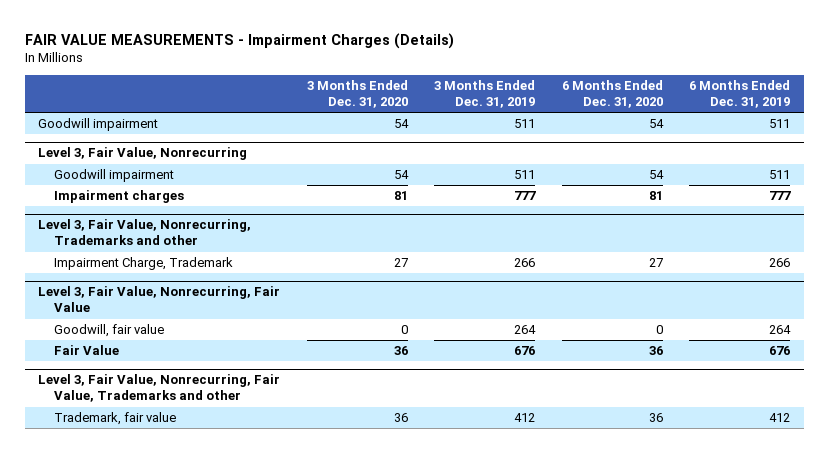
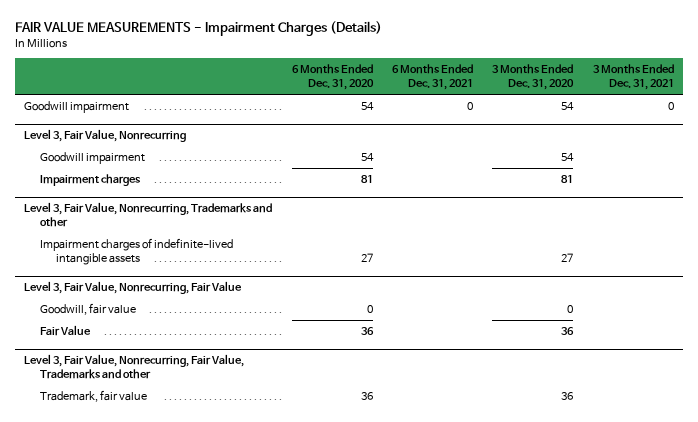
[434,79,536,108] 3 Months Ended Dec. 31, 2019 -> none
[689,79,791,108] 6 Months Ended Dec. 31, 2019 -> none
none -> [392,64,474,91] 6 Months Ended Dec. 31, 2021
none -> [592,64,674,91] 3 Months Ended Dec. 31, 2021
[54,257,234,271] Impairment Charge, Trademark -> [40,238,234,266] Impairment charges of indefinite-lived intangible assets

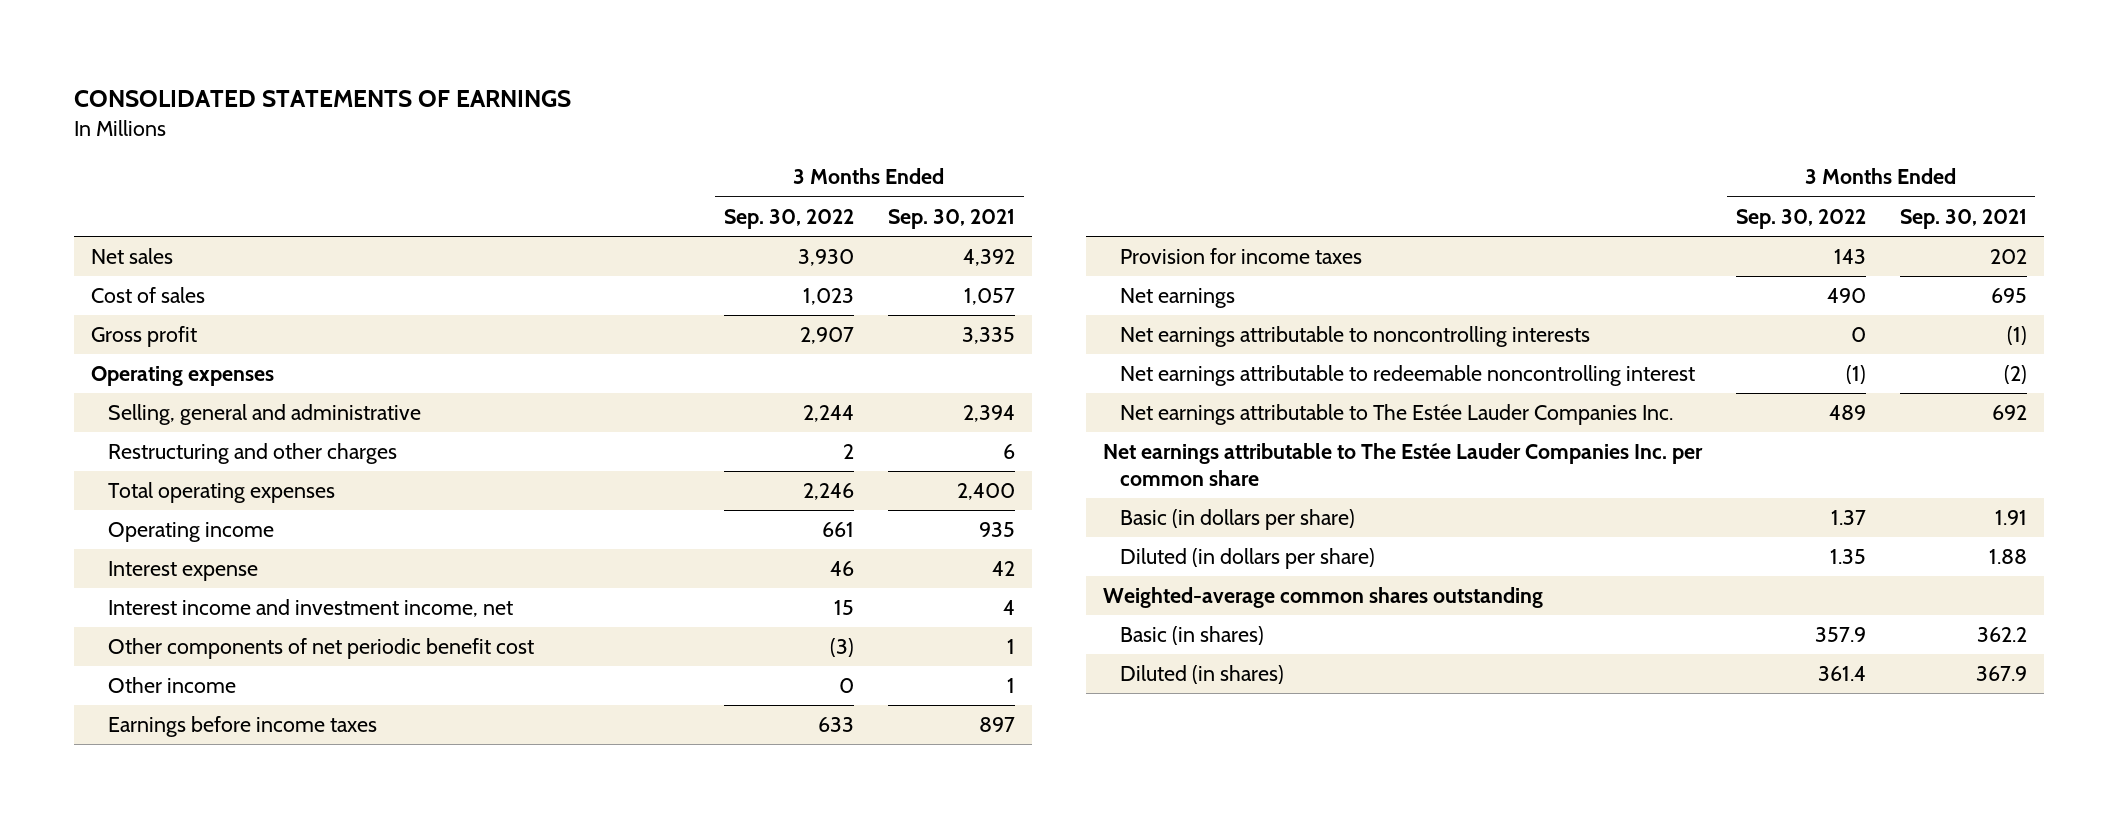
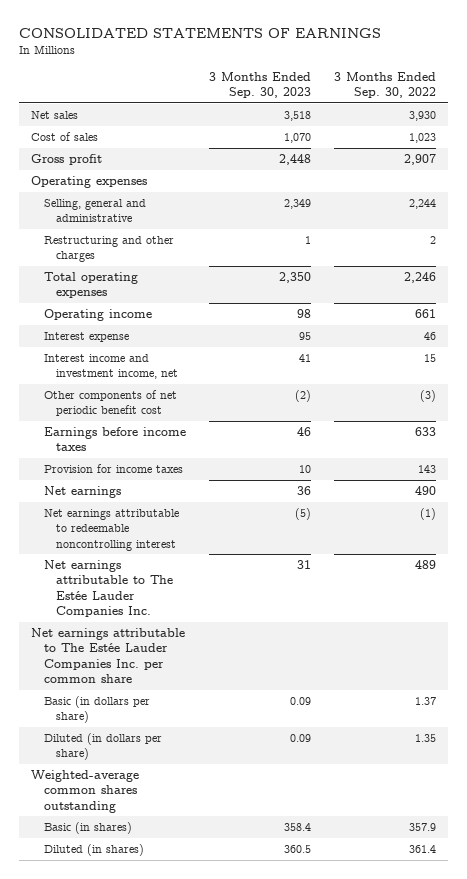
[888,208,1016,229] Sep. 30, 2021 -> none
none -> [208,71,311,99] 3 Months Ended Sep. 30, 2023
[107,677,236,694] Other income -> none
[1119,326,1590,348] Net earnings attributable to noncontrolling interests -> none

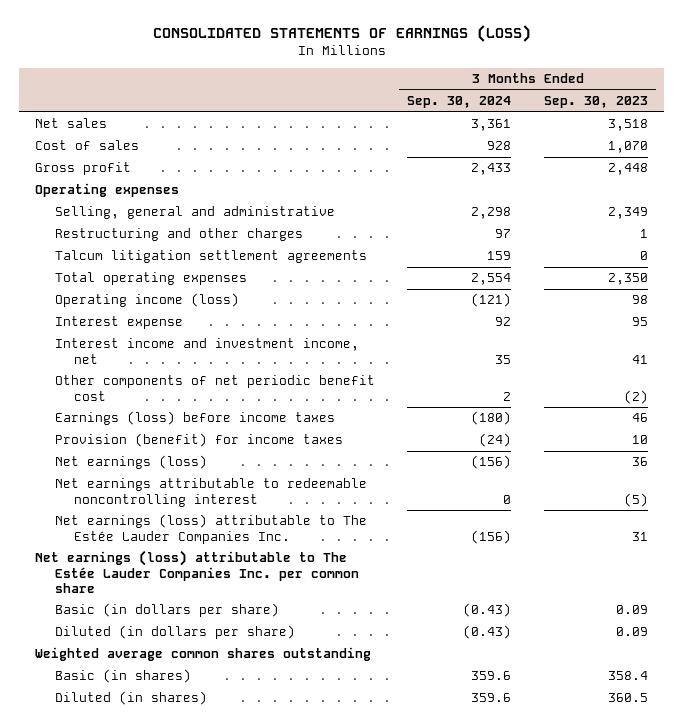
[19,27,382,38] CONSOLIDATED STATEMENTS OF EARNINGS -> [152,25,531,43] CONSOLIDATED STATEMENTS OF EARNINGS (LOSS)
[334,71,437,99] 3 Months Ended Sep. 30, 2022 -> none
none -> [407,95,512,108] Sep. 30, 2024
none -> [54,250,367,264] Talcum litigation settlement agreements
[43,309,152,322] Operating income -> [54,293,239,308] Operating income (loss)
[43,427,186,452] Earnings before income taxes -> [54,411,335,426] Earnings (loss) before income taxes
[43,464,183,474] Provision for income taxes -> [54,433,343,448] Provision (benefit) for income taxes
[43,486,121,499] Net earnings -> [54,455,207,470] Net earnings (loss)
[43,560,174,617] Net earnings attributable to The Estée Lauder Companies Inc. -> [54,514,367,544] Net earnings (loss) attributable to The Estée Lauder Companies Inc.
[30,628,185,683] Net earnings attributable to The Estée Lauder Companies Inc. per common share -> [35,550,359,593] Net earnings (loss) attributable to The Estée Lauder Companies Inc. per common share
[30,770,139,813] Weighted-average common shares outstanding -> [35,647,372,662] Weighted average common shares outstanding

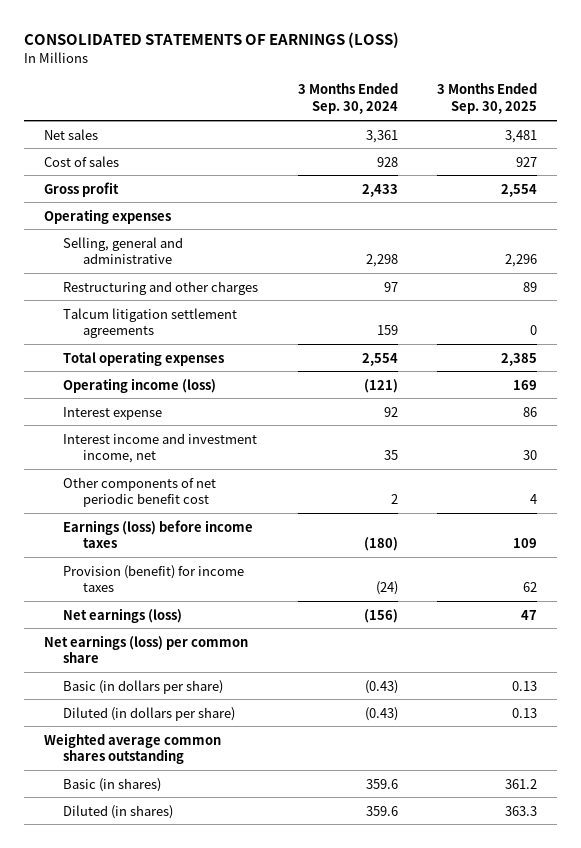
[543,95,648,108] Sep. 30, 2023 -> none
none -> [437,83,538,115] 3 Months Ended Sep. 30, 2025
[54,478,367,507] Net earnings attributable to redeemable noncontrolling interest -> none
[54,514,367,544] Net earnings (loss) attributable to The Estée Lauder Companies Inc. -> none
[35,550,359,593] Net earnings (loss) attributable to The Estée Lauder Companies Inc. per common share -> [44,634,249,664] Net earnings (loss) per common share

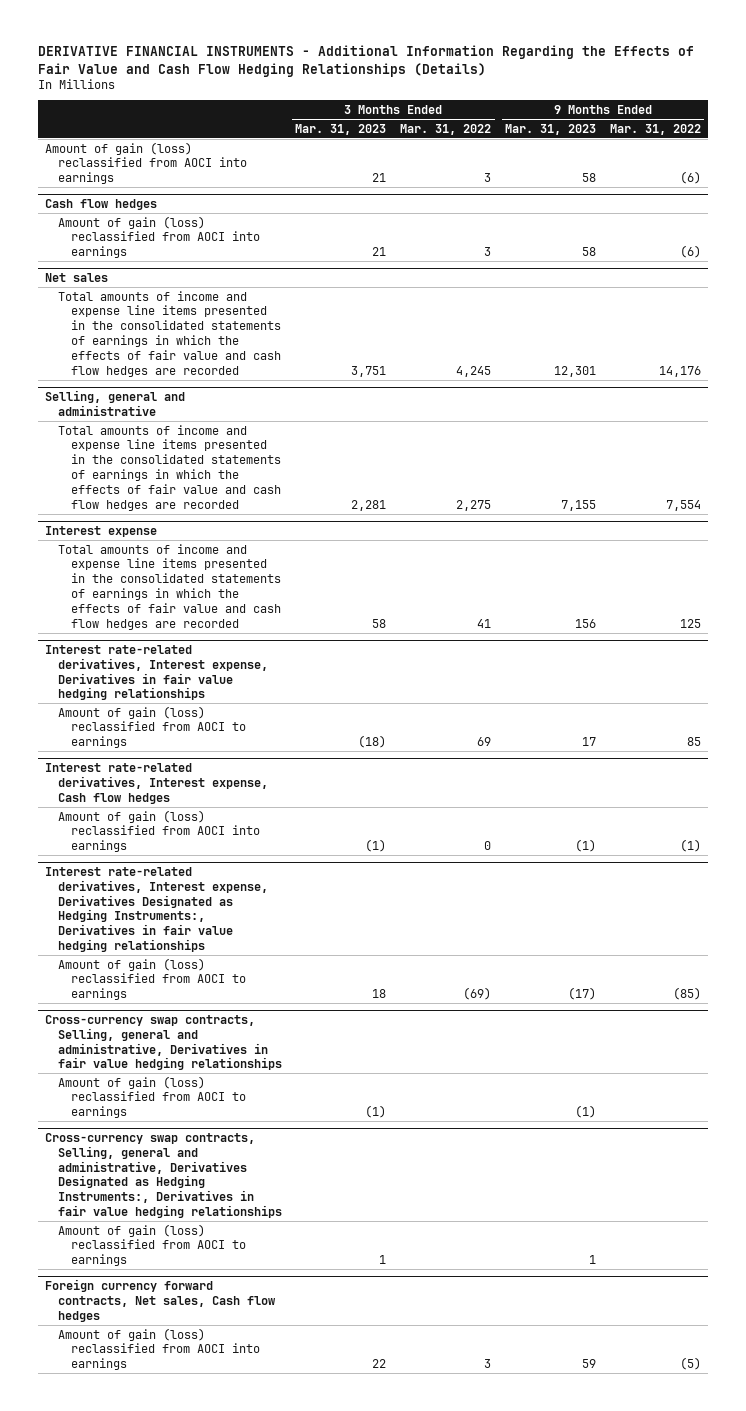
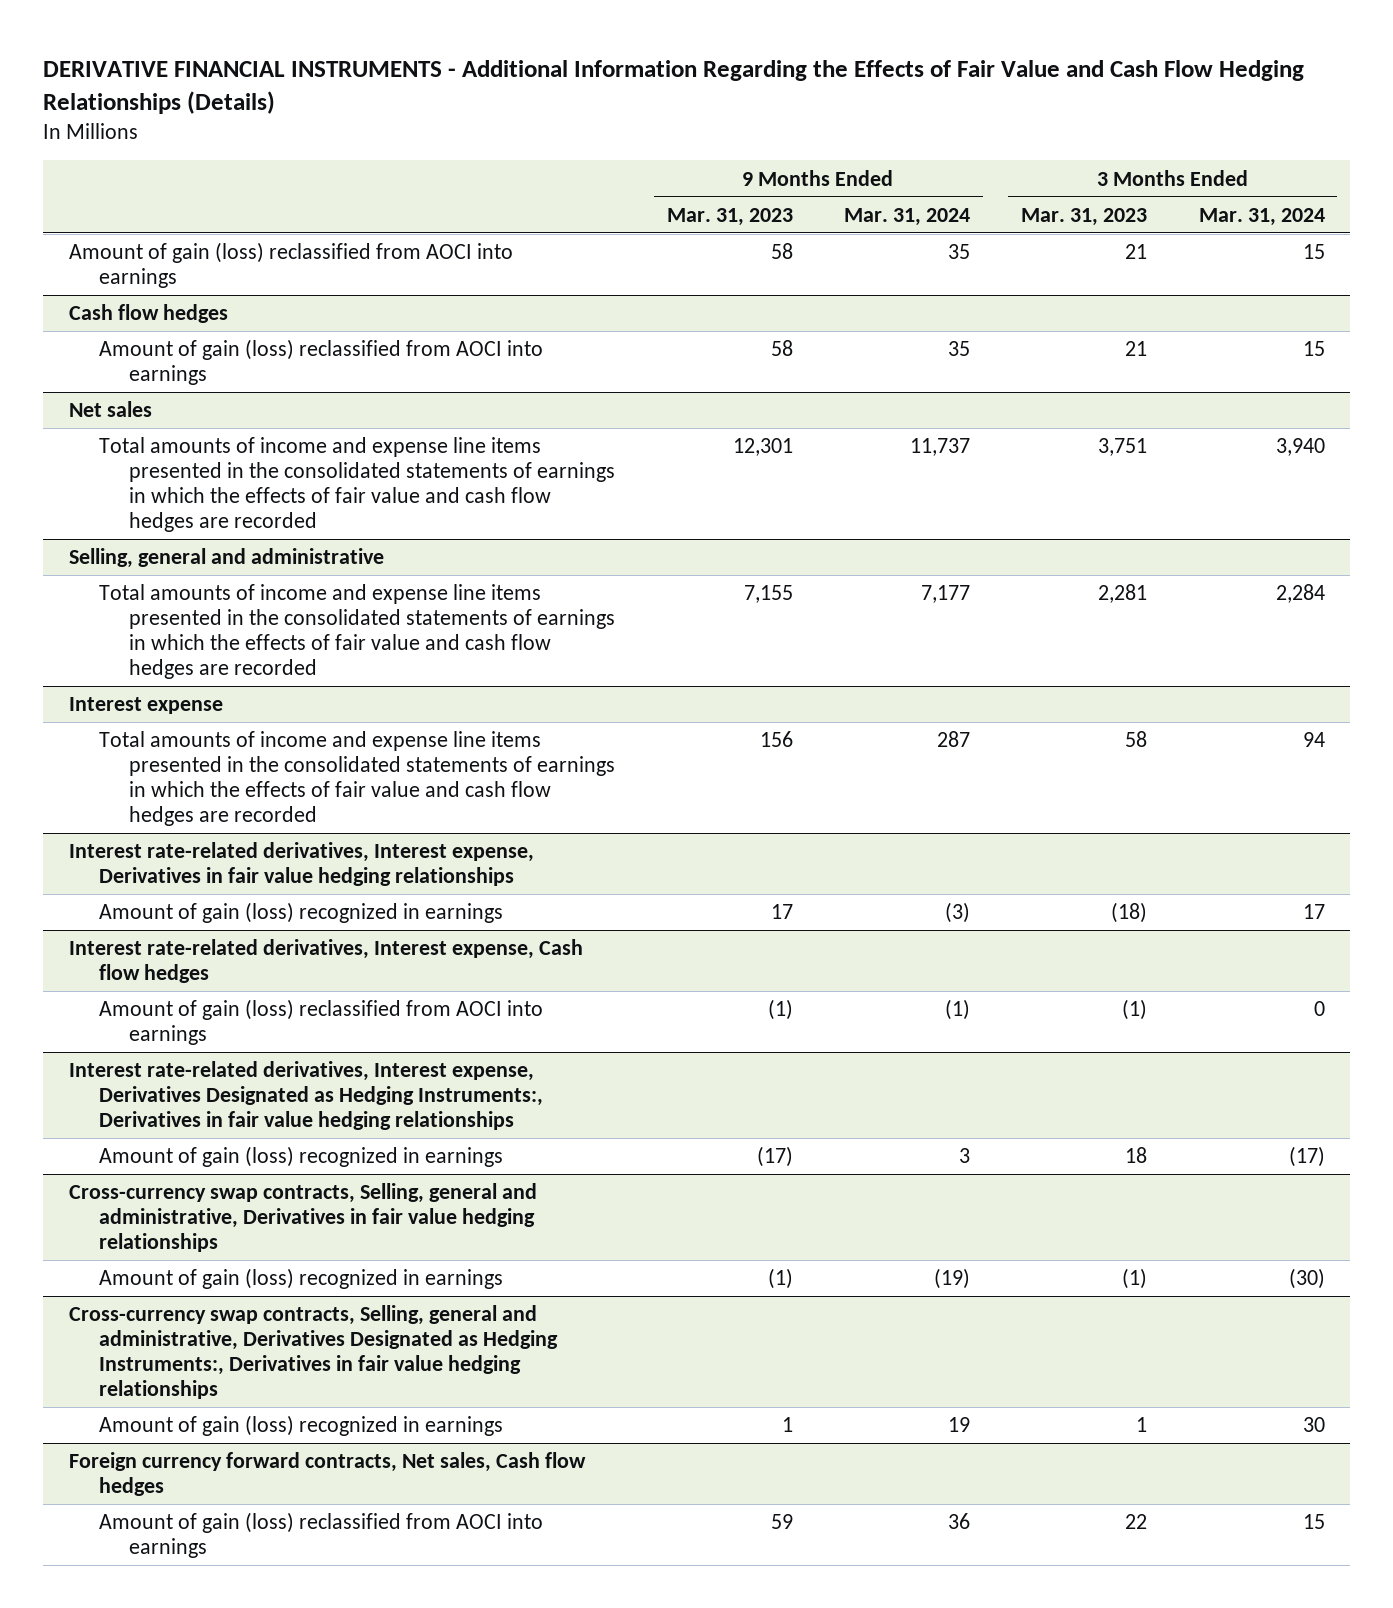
[400,123,492,135] Mar. 31, 2022 -> none
[609,123,701,135] Mar. 31, 2022 -> none
none -> [843,207,970,226] Mar. 31, 2024
none -> [1198,207,1325,226] Mar. 31, 2024
[57,705,246,749] Amount of gain (loss) reclassified from AOCI to earnings -> [98,902,503,924] Amount of gain (loss) recognized in earnings
[57,957,246,1001] Amount of gain (loss) reclassified from AOCI to earnings -> [98,1146,503,1168] Amount of gain (loss) recognized in earnings
[57,1075,246,1119] Amount of gain (loss) reclassified from AOCI to earnings -> [98,1268,503,1290] Amount of gain (loss) recognized in earnings
[57,1223,246,1267] Amount of gain (loss) reclassified from AOCI to earnings -> [98,1415,503,1437] Amount of gain (loss) recognized in earnings

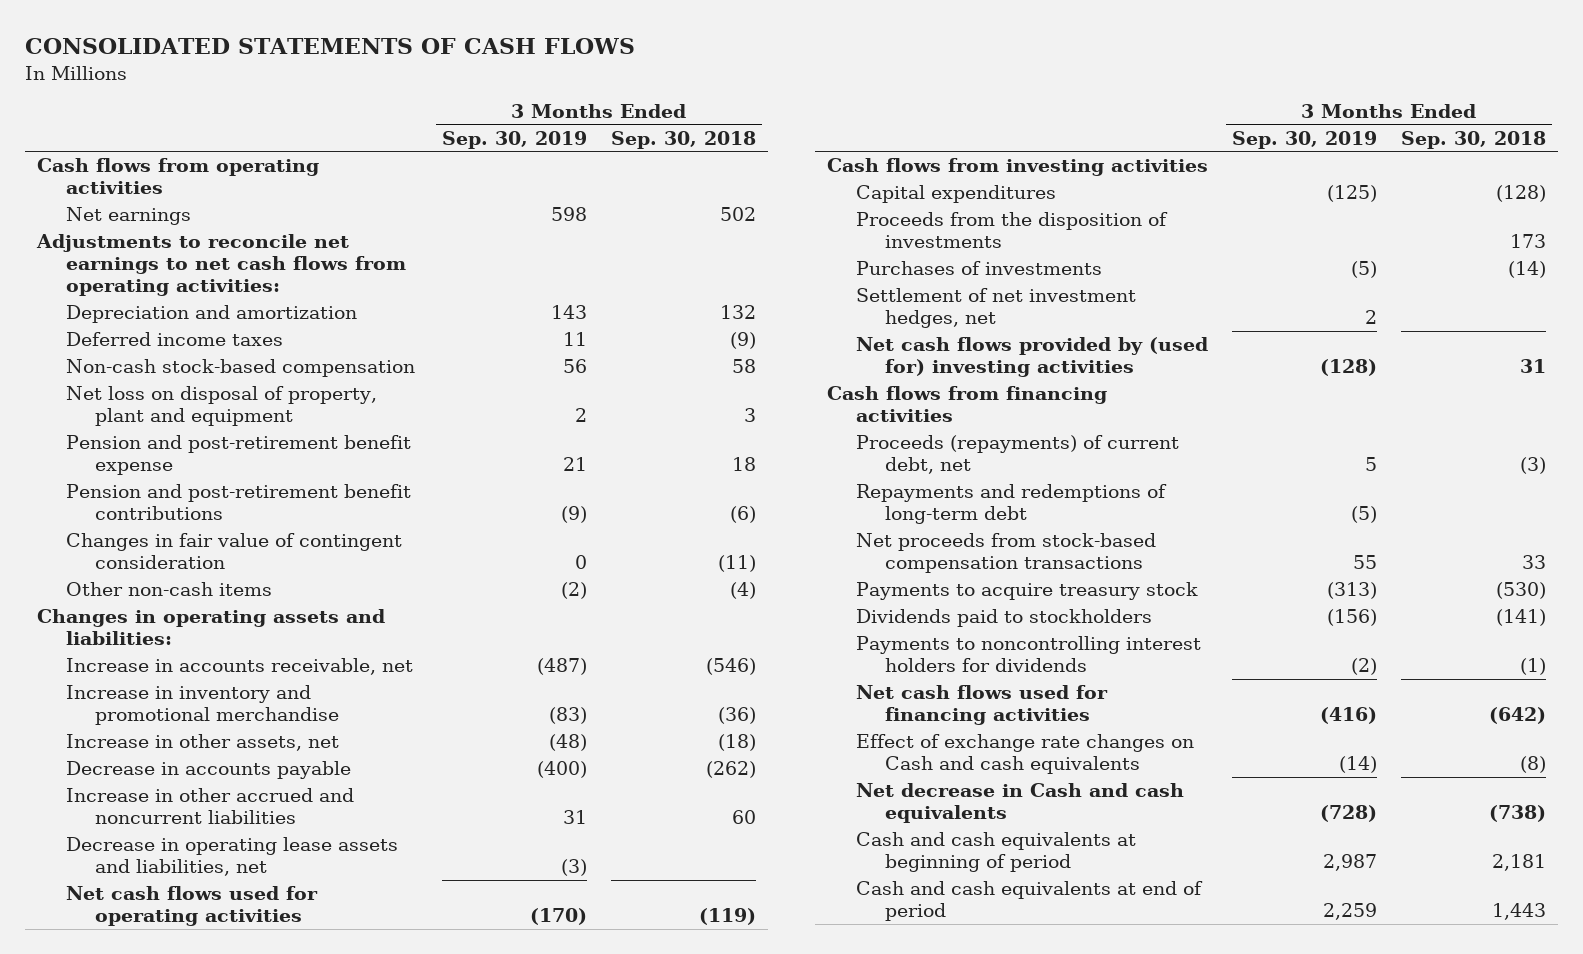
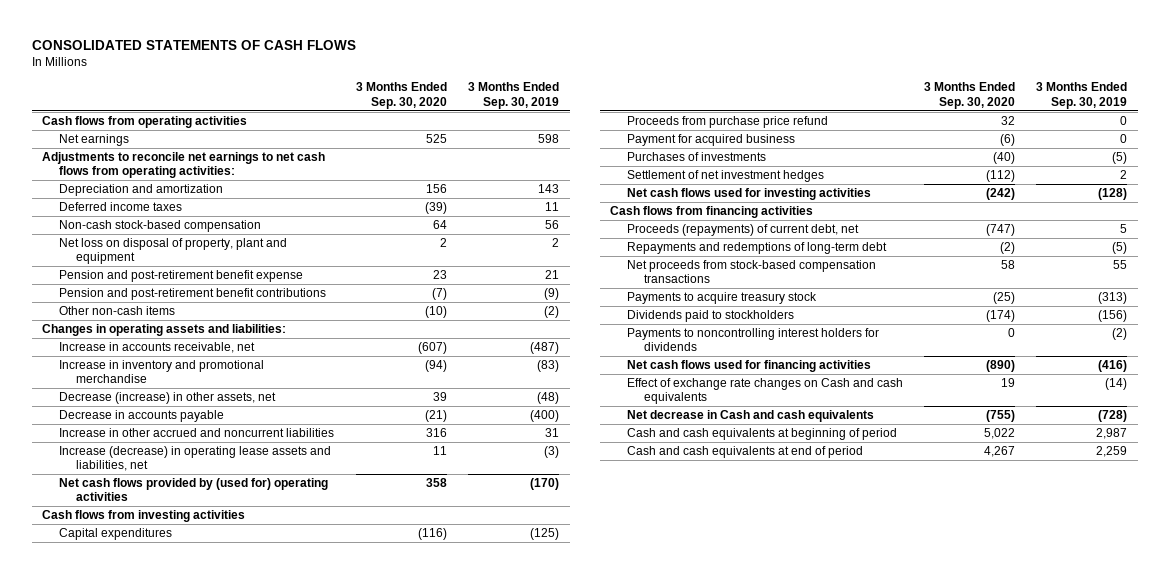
[611,130,757,149] Sep. 30, 2018 -> none
none -> [356,82,448,109] 3 Months Ended Sep. 30, 2020
[65,533,402,570] Changes in fair value of contingent consideration -> none
[65,734,339,752] Increase in other assets, net -> [59,391,277,404] Decrease (increase) in other assets, net
[65,837,398,877] Decrease in operating lease assets and liabilities, net -> [59,445,332,472] Increase (decrease) in operating lease assets and liabilities, net
[65,886,318,927] Net cash flows used for operating activities -> [59,477,329,502] Net cash flows provided by (used for) operating activities
[855,212,1168,249] Proceeds from the disposition of investments -> none
none -> [627,115,829,128] Proceeds from purchase price refund
none -> [627,133,796,146] Payment for acquired business
[855,288,1136,329] Settlement of net investment hedges, net -> [627,169,825,182] Settlement of net investment hedges
[855,337,1208,378] Net cash flows provided by (used for) investing activities -> [627,187,872,200] Net cash flows used for investing activities

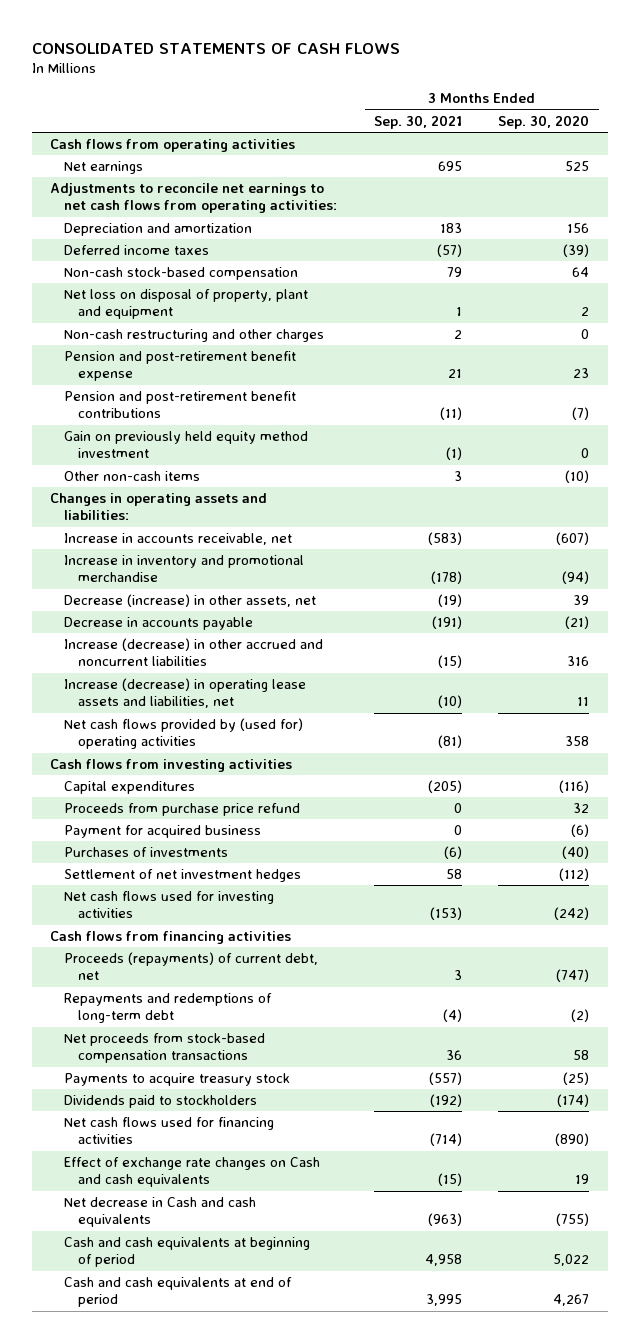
[468,82,560,109] 3 Months Ended Sep. 30, 2019 -> none
none -> [373,114,462,129] Sep. 30, 2021
none -> [64,329,325,343] Non-cash restructuring and other charges
none -> [64,431,309,459] Gain on previously held equity method investment
[59,427,335,437] Increase in other accrued and noncurrent liabilities -> [64,638,324,667] Increase (decrease) in other accrued and noncurrent liabilities
[627,327,880,352] Payments to noncontrolling interest holders for dividends -> none

